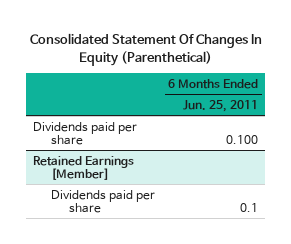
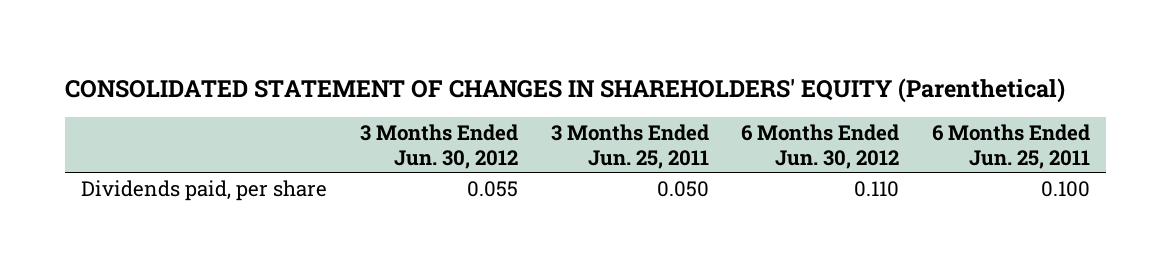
[29,32,262,66] Consolidated Statement Of Changes In Equity (Parenthetical) -> [65,77,1066,103] CONSOLIDATED STATEMENT OF CHANGES IN SHAREHOLDERS' EQUITY (Parenthetical)
none -> [360,123,519,169] 3 Months Ended Jun. 30, 2012
none -> [550,123,709,169] 3 Months Ended Jun. 25, 2011
none -> [741,123,900,169] 6 Months Ended Jun. 30, 2012
[32,155,134,180] Retained Earnings [Member] -> none
[50,189,155,213] Dividends paid per share -> none
[32,121,137,145] Dividends paid per share -> [81,179,328,201] Dividends paid, per share

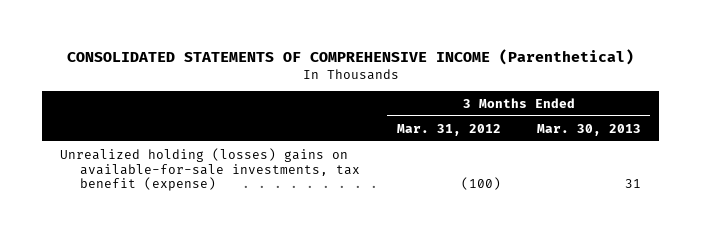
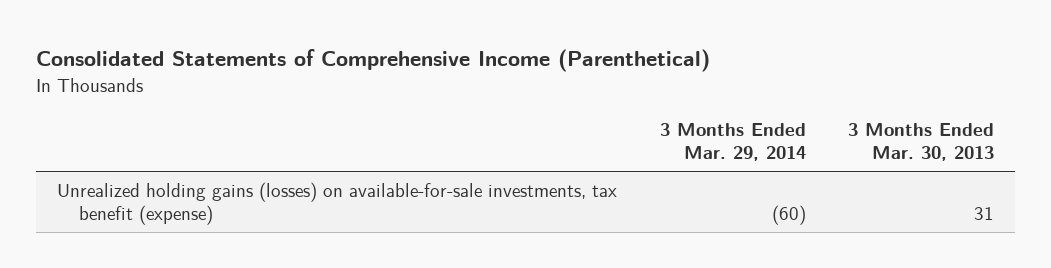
[66,48,634,65] CONSOLIDATED STATEMENTS OF COMPREHENSIVE INCOME (Parenthetical) -> [36,49,711,73] Consolidated Statements of Comprehensive Income (Parenthetical)
[396,123,501,136] Mar. 31, 2012 -> none
none -> [659,123,806,162] 3 Months Ended Mar. 29, 2014
[60,147,361,192] Unrealized holding (losses) gains on available-for-sale investments, tax benefit (expense) -> [57,182,618,226] Unrealized holding gains (losses) on available-for-sale investments, tax benefit (expense)

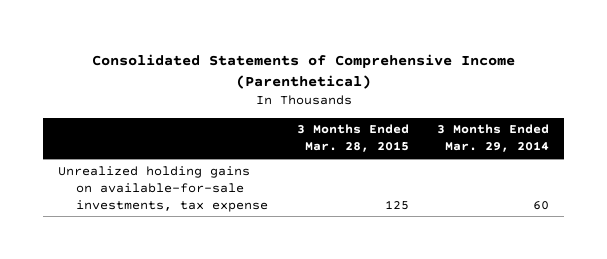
[847,123,994,162] 3 Months Ended Mar. 30, 2013 -> none
none -> [296,124,409,153] 3 Months Ended Mar. 28, 2015
[57,182,618,226] Unrealized holding gains (losses) on available-for-sale investments, tax benefit (expense) -> [57,165,268,212] Unrealized holding gains on available-for-sale investments, tax expense
[771,205,806,226] (60) -> [533,200,550,210] 60

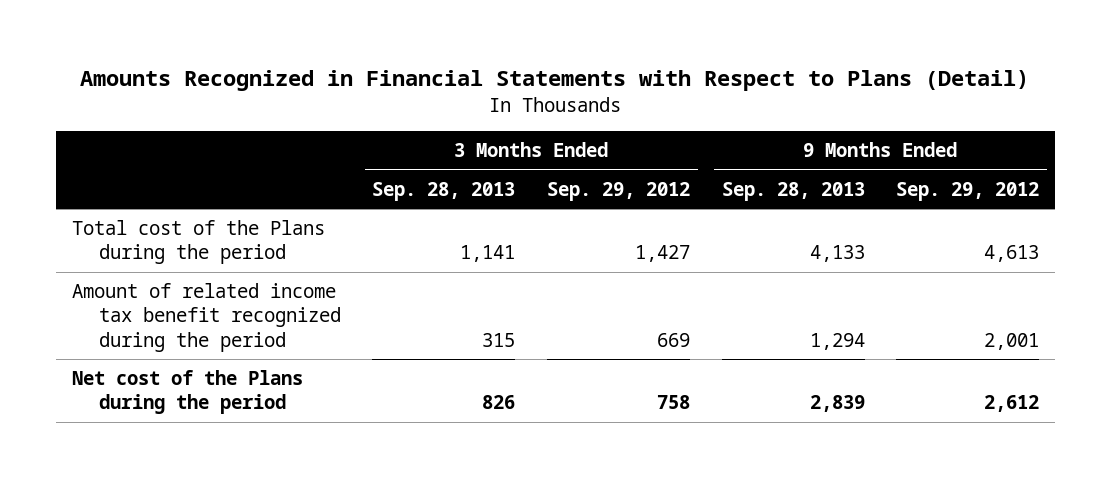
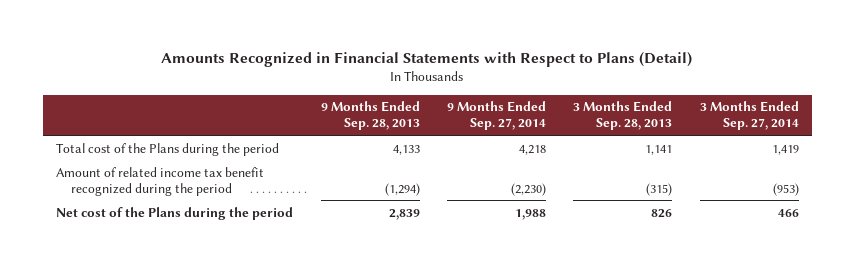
[546,181,690,201] Sep. 29, 2012 -> none
[896,181,1040,201] Sep. 29, 2012 -> none
none -> [446,101,546,131] 9 Months Ended Sep. 27, 2014
none -> [699,101,799,131] 3 Months Ended Sep. 27, 2014
[482,332,516,347] 315 -> [646,182,673,196] (315)
[809,332,865,350] 1,294 -> [384,182,420,196] (1,294)

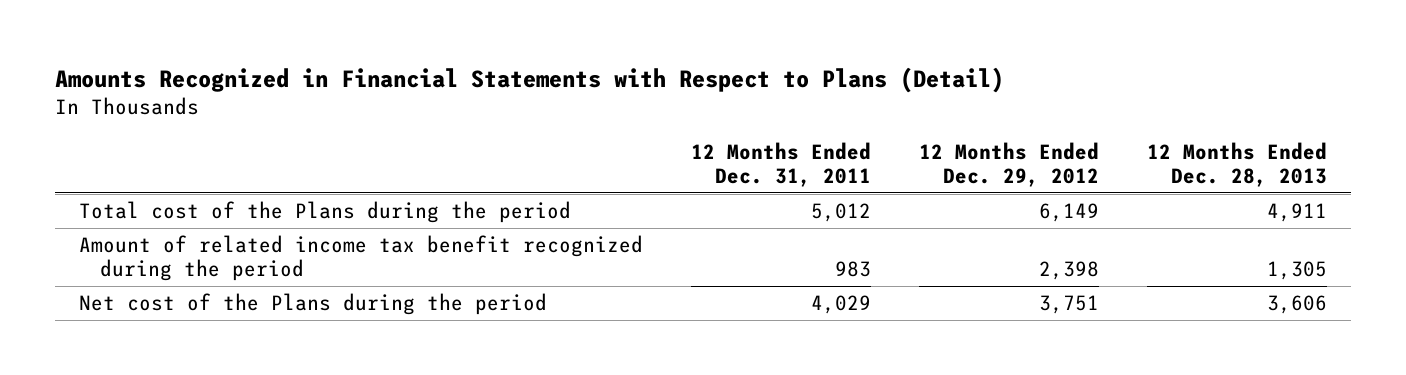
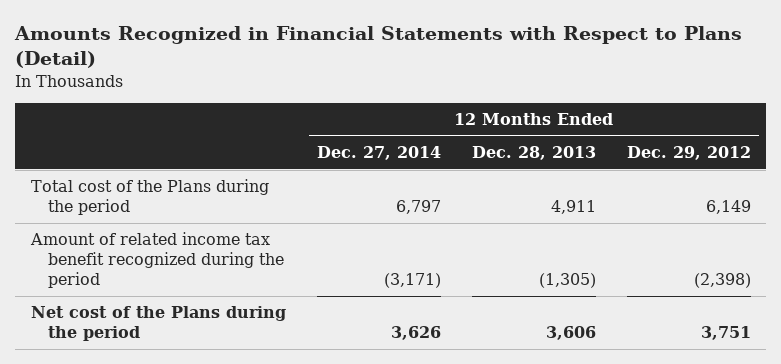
[690,142,871,187] 12 Months Ended Dec. 31, 2011 -> none
none -> [316,146,441,161] Dec. 27, 2014
[1038,260,1099,280] 2,398 -> [693,273,751,289] (2,398)
[1266,260,1327,280] 1,305 -> [538,273,596,289] (1,305)

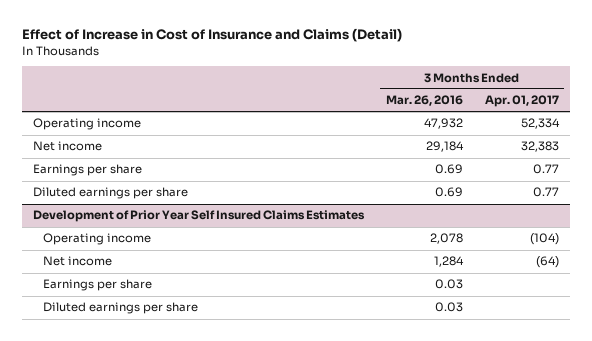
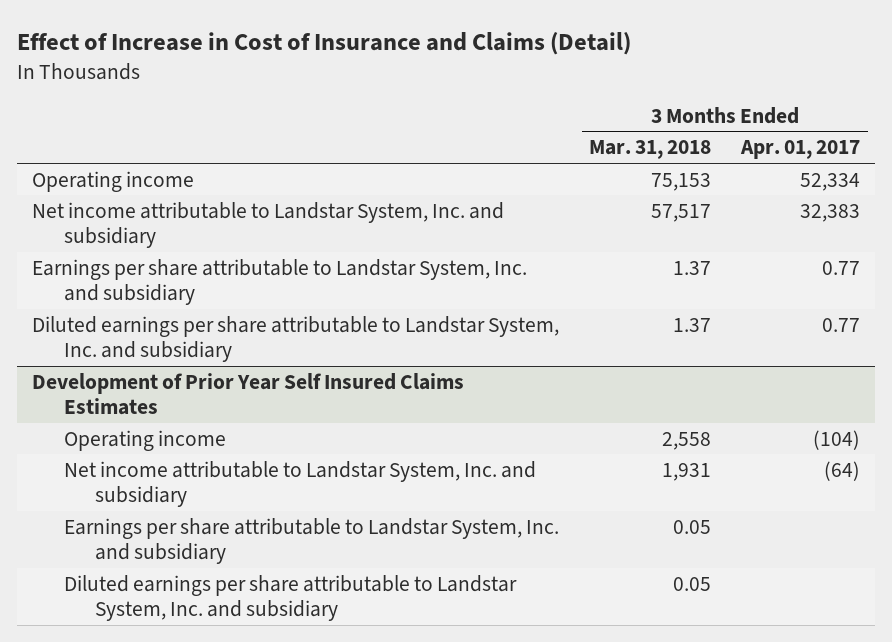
[385,95,463,107] Mar. 26, 2016 -> none
none -> [589,140,712,160] Mar. 31, 2018
[32,141,102,152] Net income -> [32,201,505,249] Net income attributable to Landstar System, Inc. and subsidiary
[32,164,142,177] Earnings per share -> [32,258,528,306] Earnings per share attributable to Landstar System, Inc. and subsidiary
[32,187,188,200] Diluted earnings per share -> [32,315,560,363] Diluted earnings per share attributable to Landstar System, Inc. and subsidiary
[42,256,112,267] Net income -> [63,460,536,508] Net income attributable to Landstar System, Inc. and subsidiary
[42,279,152,292] Earnings per share -> [63,517,559,565] Earnings per share attributable to Landstar System, Inc. and subsidiary
[42,302,198,315] Diluted earnings per share -> [63,574,517,622] Diluted earnings per share attributable to Landstar System, Inc. and subsidiary

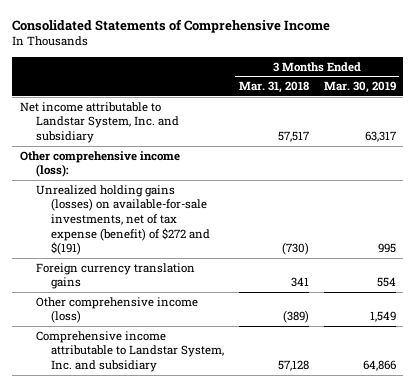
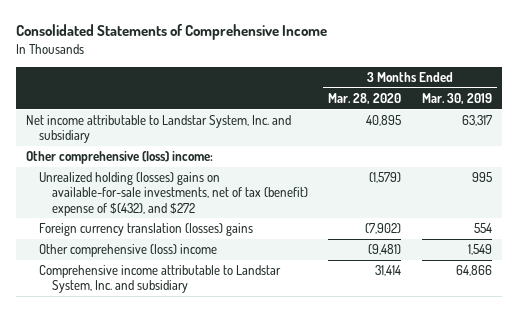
[239,81,310,94] Mar. 31, 2018 -> none
none -> [328,92,402,104] Mar. 28, 2020
[19,150,180,178] Other comprehensive income (loss): -> [25,151,213,165] Other comprehensive (loss) income:
[35,184,211,256] Unrealized holding gains (losses) on available-for-sale investments, net of tax expense (benefit) of $272 and $(191) -> [38,172,308,216] Unrealized holding (losses) gains on available-for-sale investments, net of tax (benefit) expense of $(432), and $272
[35,262,195,290] Foreign currency translation gains -> [38,223,253,237] Foreign currency translation (losses) gains
[35,296,198,324] Other comprehensive income (loss) -> [38,244,217,258] Other comprehensive (loss) income

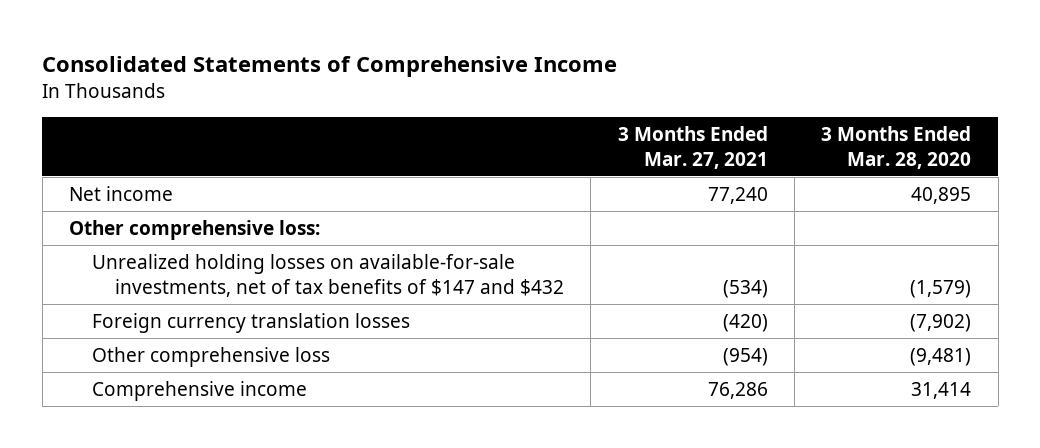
[421,92,492,104] Mar. 30, 2019 -> none
none -> [617,125,768,169] 3 Months Ended Mar. 27, 2021
[25,115,291,144] Net income attributable to Landstar System, Inc. and subsidiary -> [68,185,173,201] Net income
[25,151,213,165] Other comprehensive (loss) income: -> [68,219,320,240] Other comprehensive loss:
[38,172,308,216] Unrealized holding (losses) gains on available-for-sale investments, net of tax (benefit) expense of $(432), and $272 -> [92,253,565,297] Unrealized holding losses on available-for-sale investments, net of tax benefits of $147 and $432
[38,223,253,237] Foreign currency translation (losses) gains -> [92,312,411,333] Foreign currency translation losses
[38,244,217,258] Other comprehensive (loss) income -> [92,346,331,367] Other comprehensive loss
[38,265,281,294] Comprehensive income attributable to Landstar System, Inc. and subsidiary -> [92,380,308,401] Comprehensive income

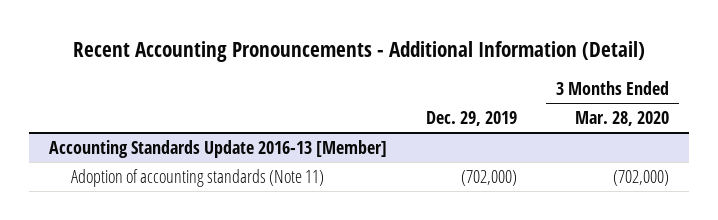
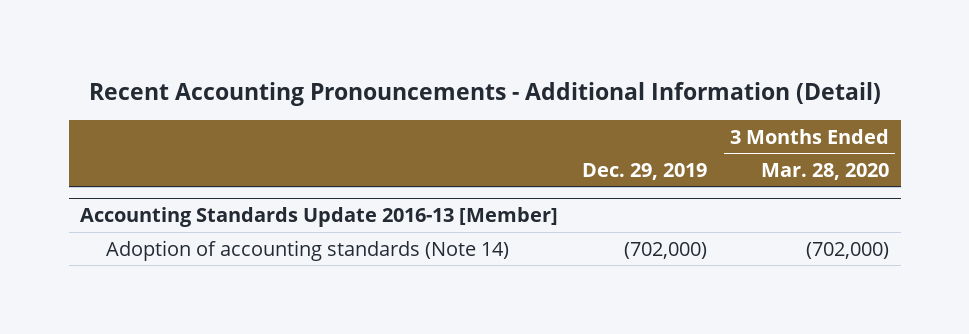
[70,168,324,187] Adoption of accounting standards (Note 11) -> [106,239,510,261] Adoption of accounting standards (Note 14)

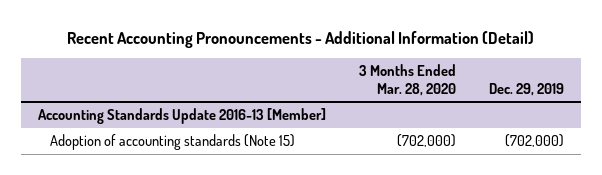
[106,239,510,261] Adoption of accounting standards (Note 14) -> [49,134,295,151] Adoption of accounting standards (Note 15)

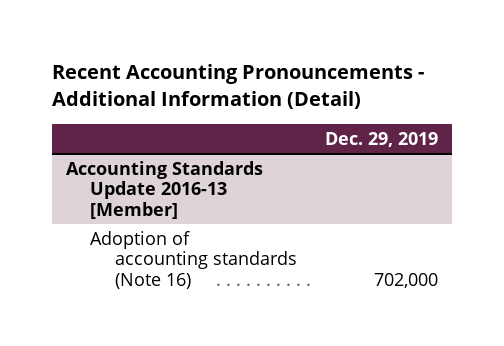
[358,63,456,96] 3 Months Ended Mar. 28, 2020 -> none
[49,134,295,151] Adoption of accounting standards (Note 15) -> [90,231,297,289] Adoption of accounting standards (Note 16)
[504,134,564,148] (702,000) -> [373,272,438,288] 702,000

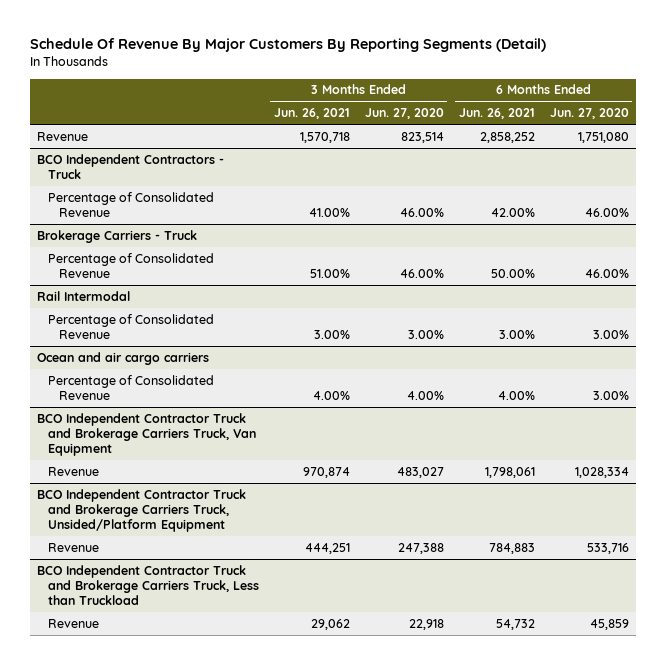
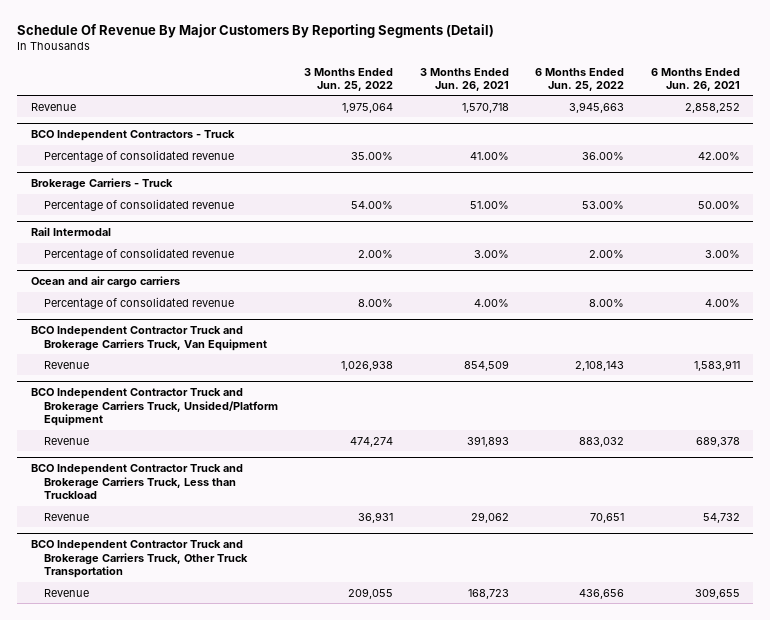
[364,108,444,120] Jun. 27, 2020 -> none
[549,108,629,120] Jun. 27, 2020 -> none
none -> [304,67,394,92] 3 Months Ended Jun. 25, 2022
none -> [535,67,625,92] 6 Months Ended Jun. 25, 2022
[47,191,214,217] Percentage of Consolidated Revenue -> [44,149,235,162] Percentage of consolidated revenue
[47,252,214,278] Percentage of Consolidated Revenue -> [44,198,235,211] Percentage of consolidated revenue
[47,313,214,339] Percentage of Consolidated Revenue -> [44,247,235,260] Percentage of consolidated revenue
[47,374,214,400] Percentage of Consolidated Revenue -> [44,296,235,309] Percentage of consolidated revenue
[302,466,350,478] 970,874 -> [463,359,509,371] 854,509
[484,466,535,478] 1,798,061 -> [693,359,740,371] 1,583,911
[304,542,350,554] 444,251 -> [466,435,509,447] 391,893
[488,542,535,554] 784,883 -> [695,435,740,447] 689,378
none -> [30,540,249,579] BCO Independent Contractor Truck and Brokerage Carriers Truck, Other Truck Transportation
none -> [44,588,90,597] Revenue

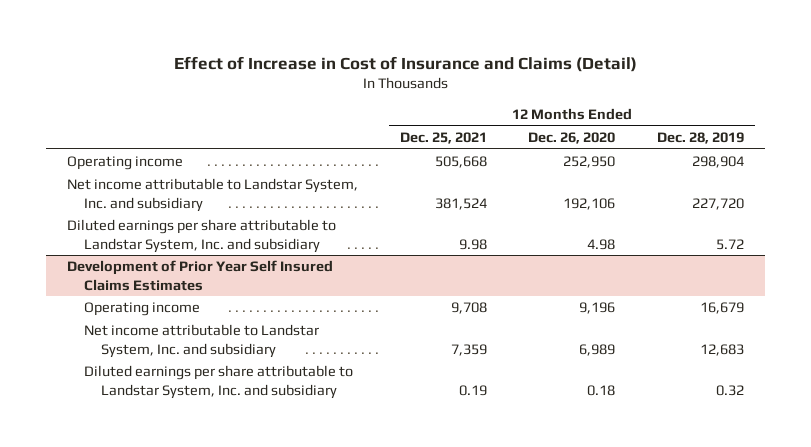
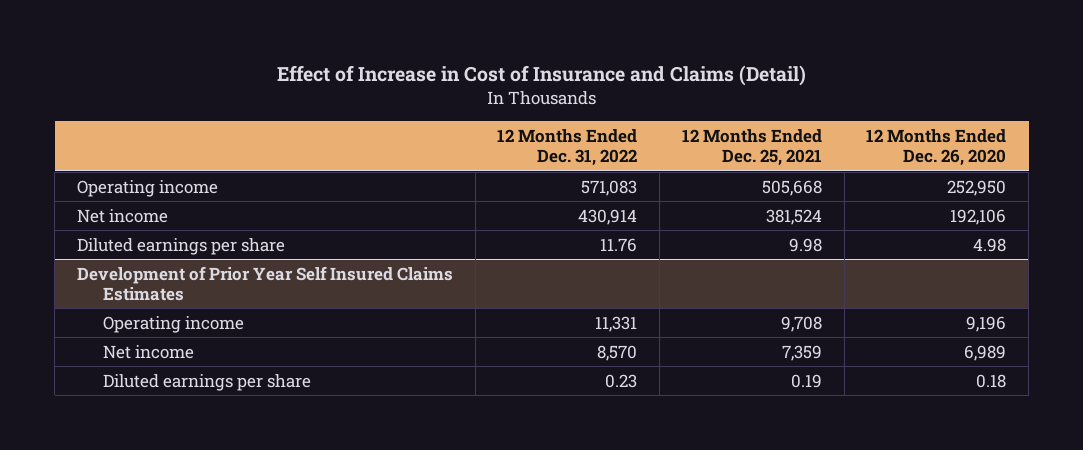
[657,132,745,145] Dec. 28, 2019 -> none
none -> [497,129,638,167] 12 Months Ended Dec. 31, 2022
[66,178,358,212] Net income attributable to Landstar System, Inc. and subsidiary -> [76,208,168,223] Net income
[66,219,336,253] Diluted earnings per share attributable to Landstar System, Inc. and subsidiary -> [76,237,285,255] Diluted earnings per share
[84,324,320,358] Net income attributable to Landstar System, Inc. and subsidiary -> [102,344,194,359] Net income
[84,365,354,399] Diluted earnings per share attributable to Landstar System, Inc. and subsidiary -> [102,373,311,391] Diluted earnings per share

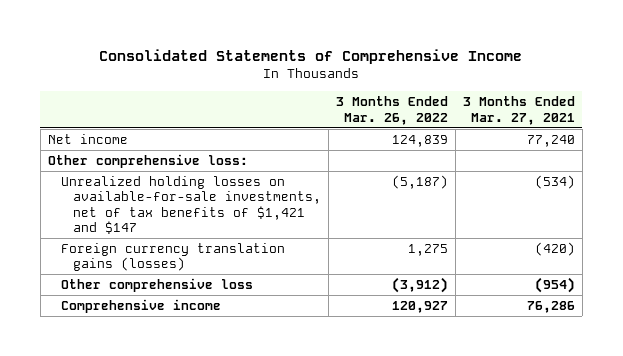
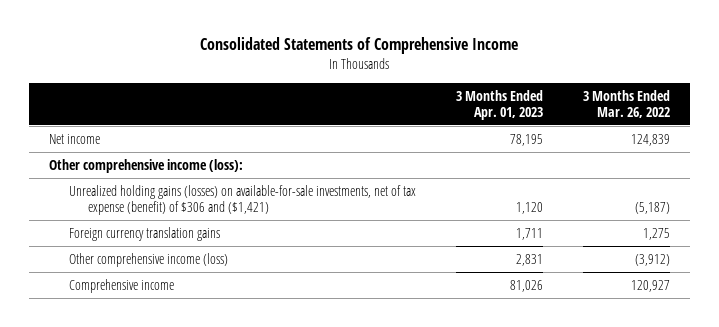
[462,96,575,125] 3 Months Ended Mar. 27, 2021 -> none
none -> [455,89,543,120] 3 Months Ended Apr. 01, 2023
[47,154,248,169] Other comprehensive loss: -> [48,158,243,173] Other comprehensive income (loss):
[60,176,322,235] Unrealized holding losses on available-for-sale investments, net of tax benefits of $1,421 and $147 -> [68,184,416,215] Unrealized holding gains (losses) on available-for-sale investments, net of tax expense (benefit) of $306 and ($1,421)
[60,243,285,272] Foreign currency translation gains (losses) -> [68,226,220,241] Foreign currency translation gains
[60,278,253,293] Other comprehensive loss -> [68,252,228,267] Other comprehensive income (loss)

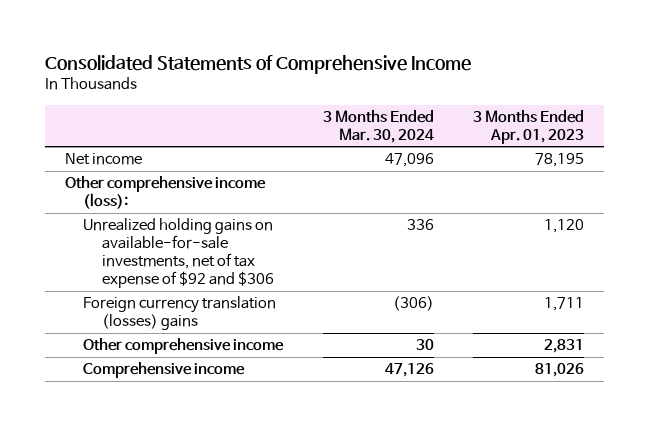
[583,89,671,118] 3 Months Ended Mar. 26, 2022 -> none
none -> [322,110,434,143] 3 Months Ended Mar. 30, 2024
[68,184,416,215] Unrealized holding gains (losses) on available-for-sale investments, net of tax expense (benefit) of $306 and ($1,421) -> [83,218,274,289] Unrealized holding gains on available-for-sale investments, net of tax expense of $92 and $306
[68,226,220,241] Foreign currency translation gains -> [83,296,277,331] Foreign currency translation (losses) gains
[68,252,228,267] Other comprehensive income (loss) -> [83,338,285,355] Other comprehensive income

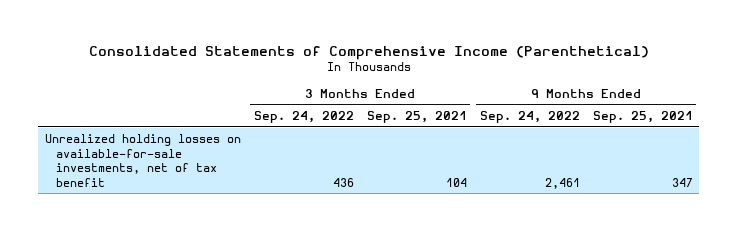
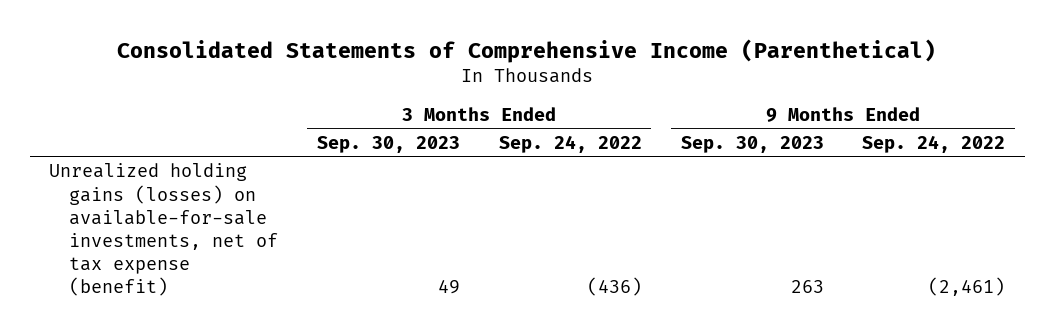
[366,110,467,123] Sep. 25, 2021 -> none
[592,110,693,123] Sep. 25, 2021 -> none
none -> [316,135,460,153] Sep. 30, 2023
none -> [680,135,824,153] Sep. 30, 2023
[44,134,241,187] Unrealized holding losses on available-for-sale investments, net of tax benefit -> [49,163,278,297] Unrealized holding gains (losses) on available-for-sale investments, net of tax expense (benefit)
[332,177,354,187] 436 -> [586,277,642,297] (436)
[544,177,580,189] 2,461 -> [928,277,1006,297] (2,461)

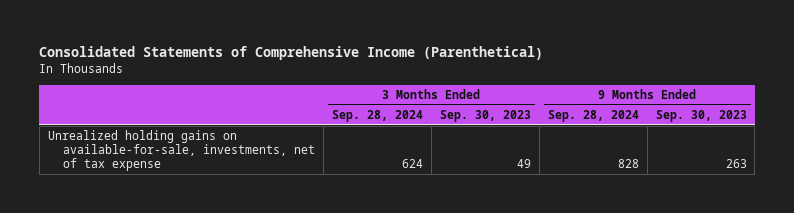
[498,134,642,153] Sep. 24, 2022 -> none
[862,134,1006,153] Sep. 24, 2022 -> none
none -> [332,109,424,122] Sep. 28, 2024
none -> [547,109,639,122] Sep. 28, 2024
[49,163,278,297] Unrealized holding gains (losses) on available-for-sale investments, net of tax expense (benefit) -> [47,130,316,172] Unrealized holding gains on available-for-sale, investments, net of tax expense

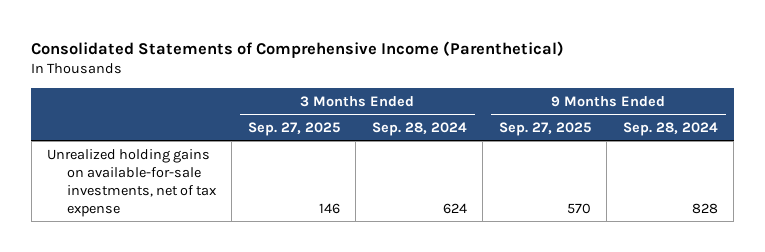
[439,109,531,122] Sep. 30, 2023 -> none
[655,109,747,122] Sep. 30, 2023 -> none
none -> [247,121,340,136] Sep. 27, 2025
none -> [498,121,591,136] Sep. 27, 2025
[47,130,316,172] Unrealized holding gains on available-for-sale, investments, net of tax expense -> [47,148,217,217] Unrealized holding gains on available-for-sale investments, net of tax expense

